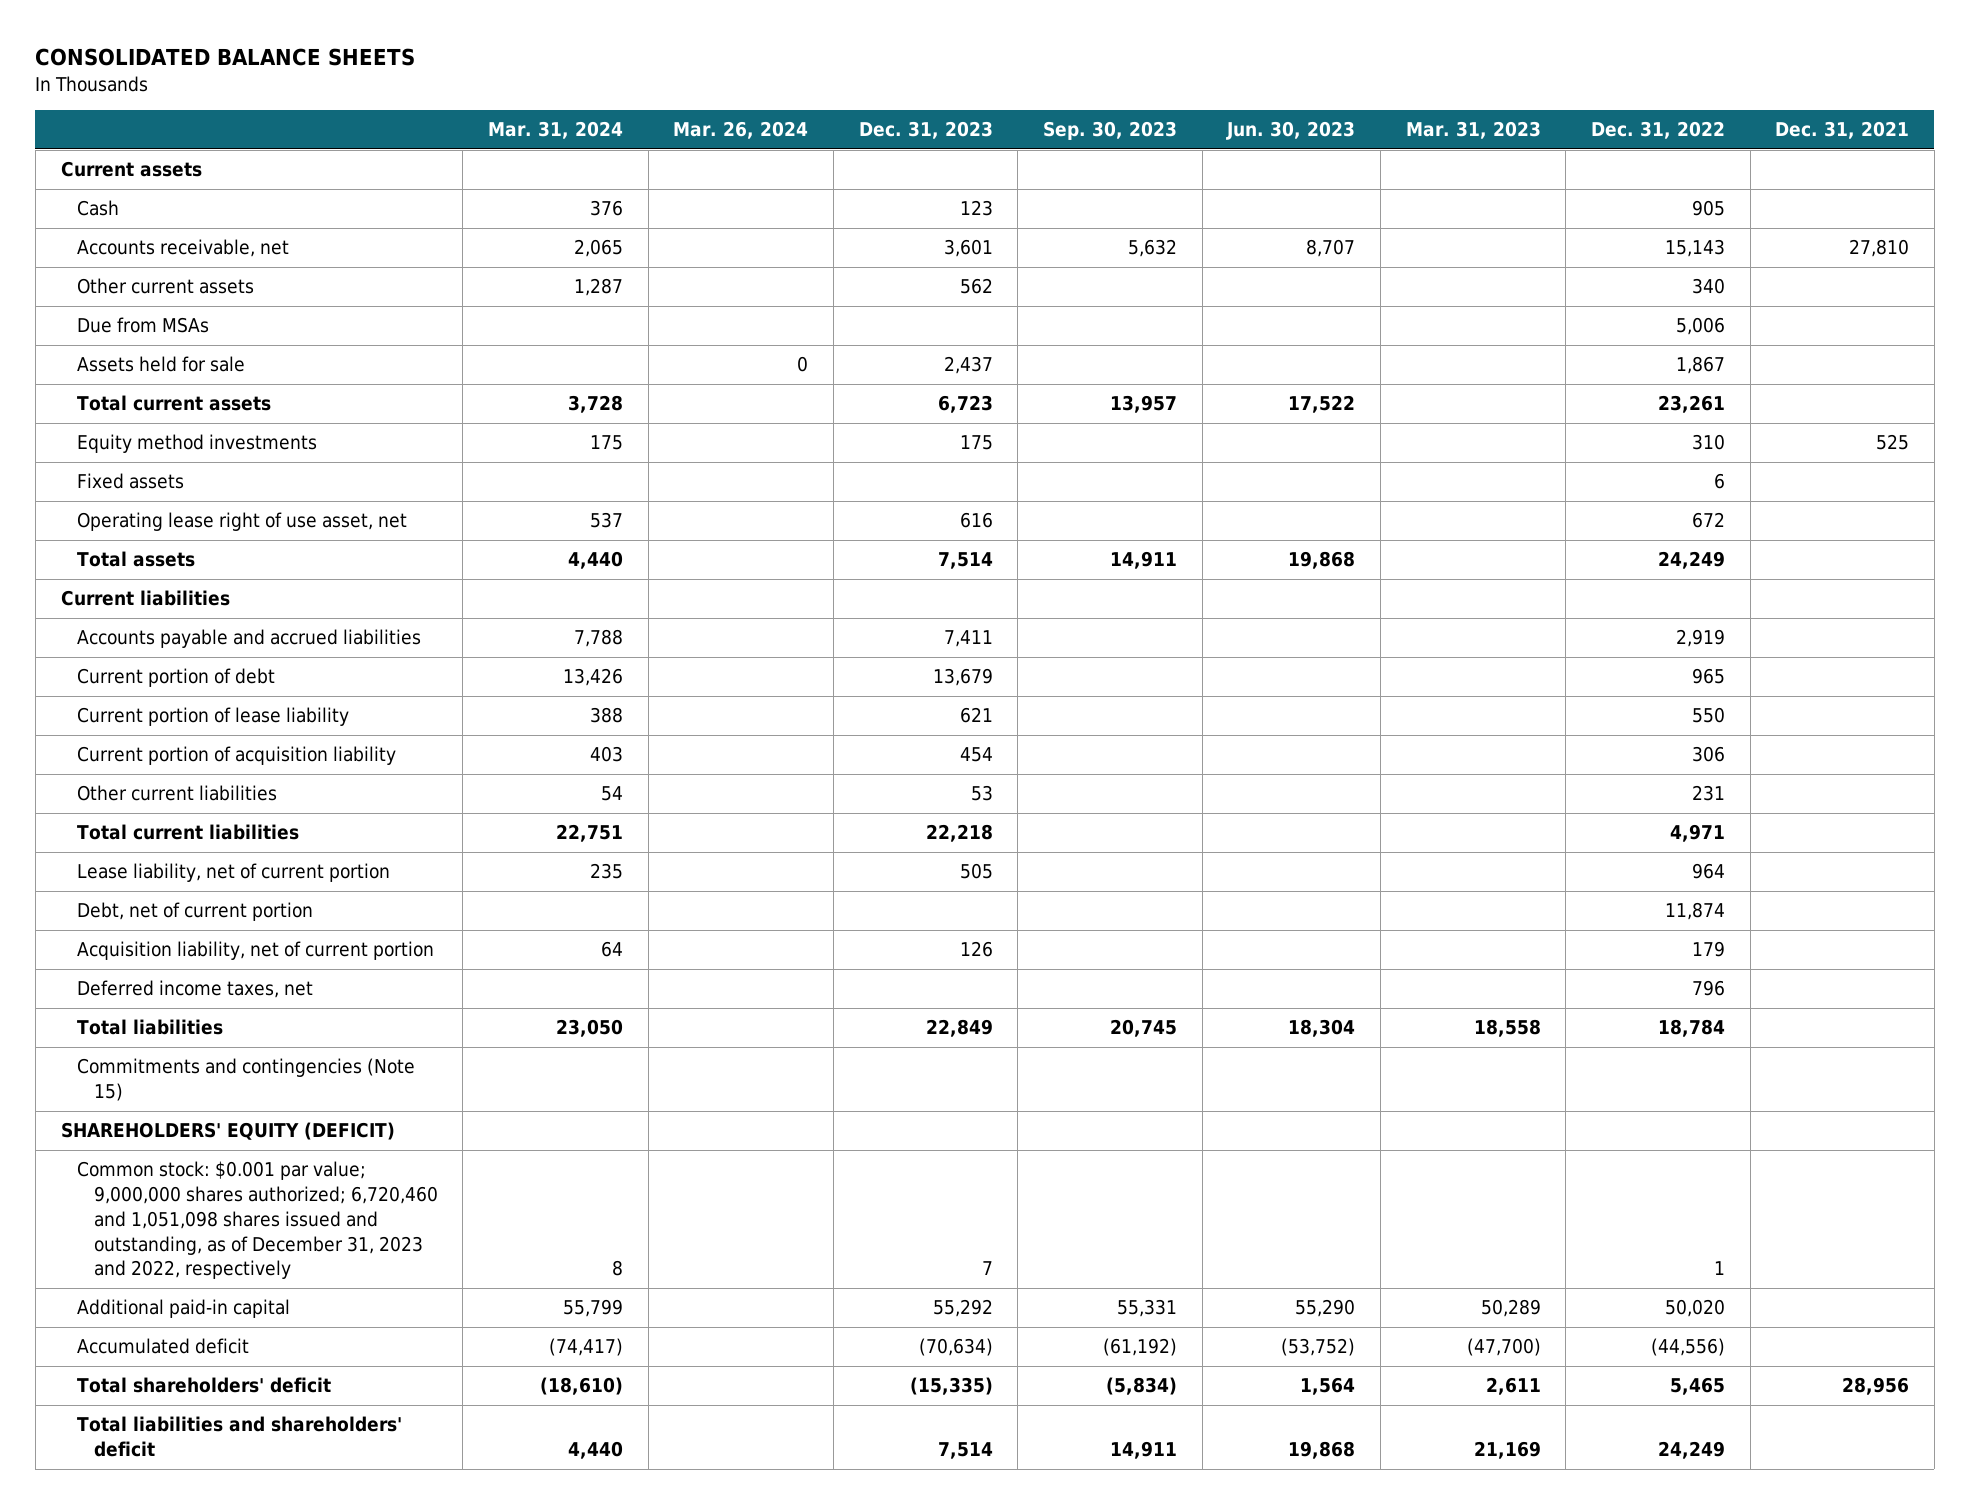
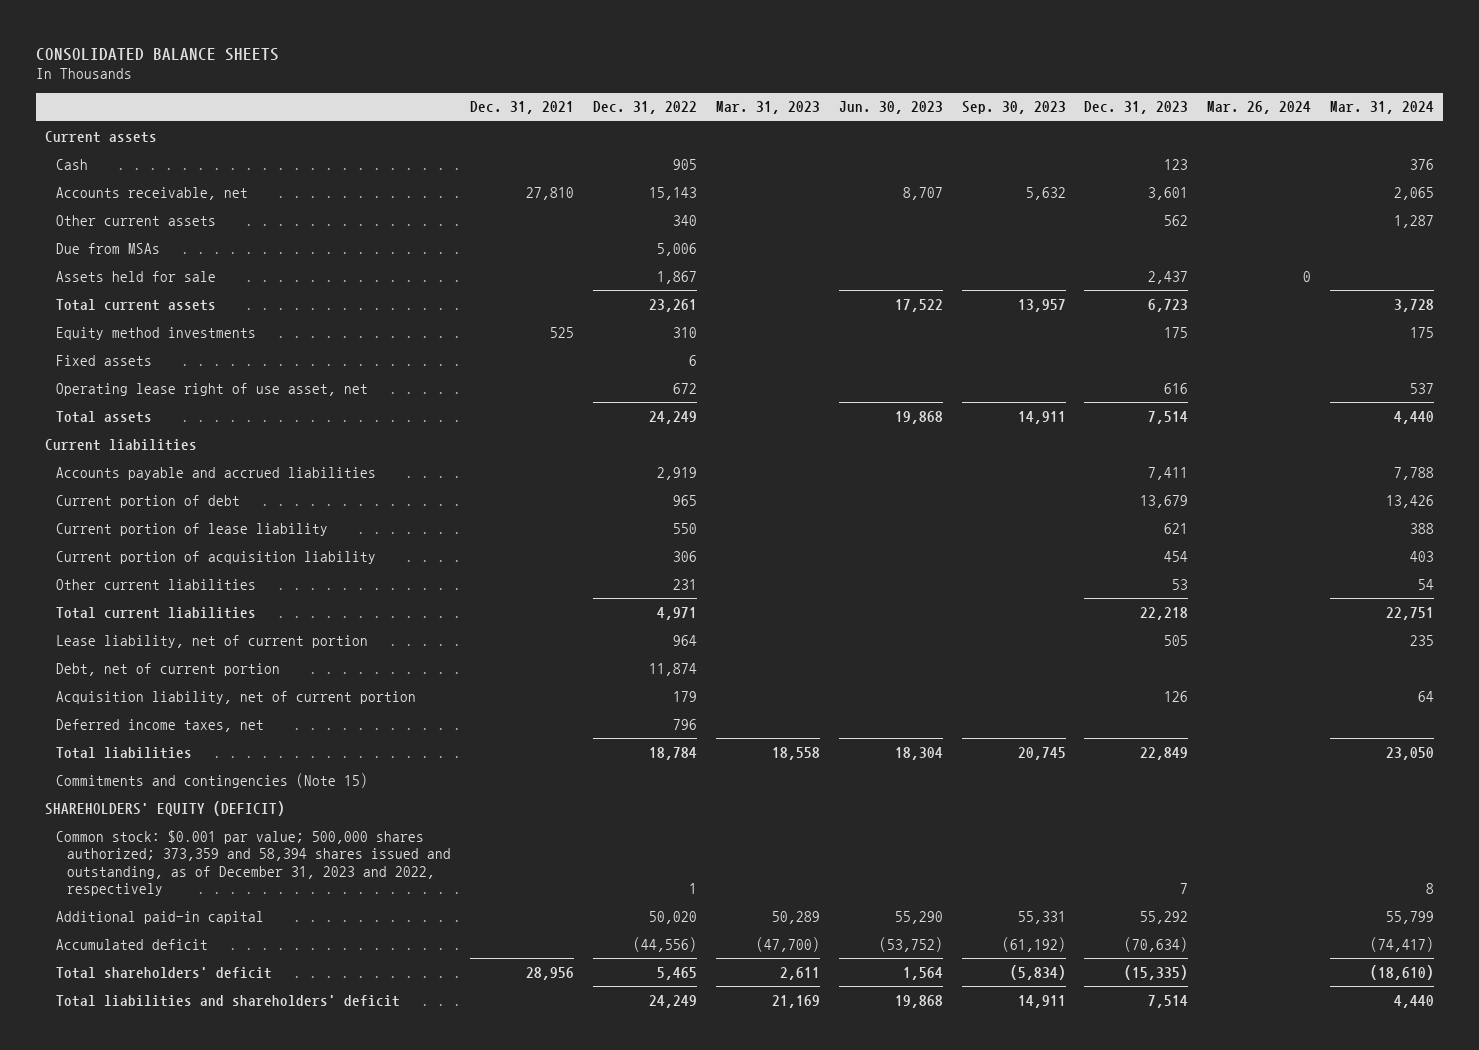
[77,1161,438,1280] Common stock: $0.001 par value; 9,000,000 shares authorized; 6,720,460 and 1,051,098 shares issued and outstanding, as of December 31, 2023 and 2022, respectively -> [56,829,452,896] Common stock: $0.001 par value; 500,000 shares authorized; 373,359 and 58,394 shares issued and outstanding, as of December 31, 2023 and 2022, respectively

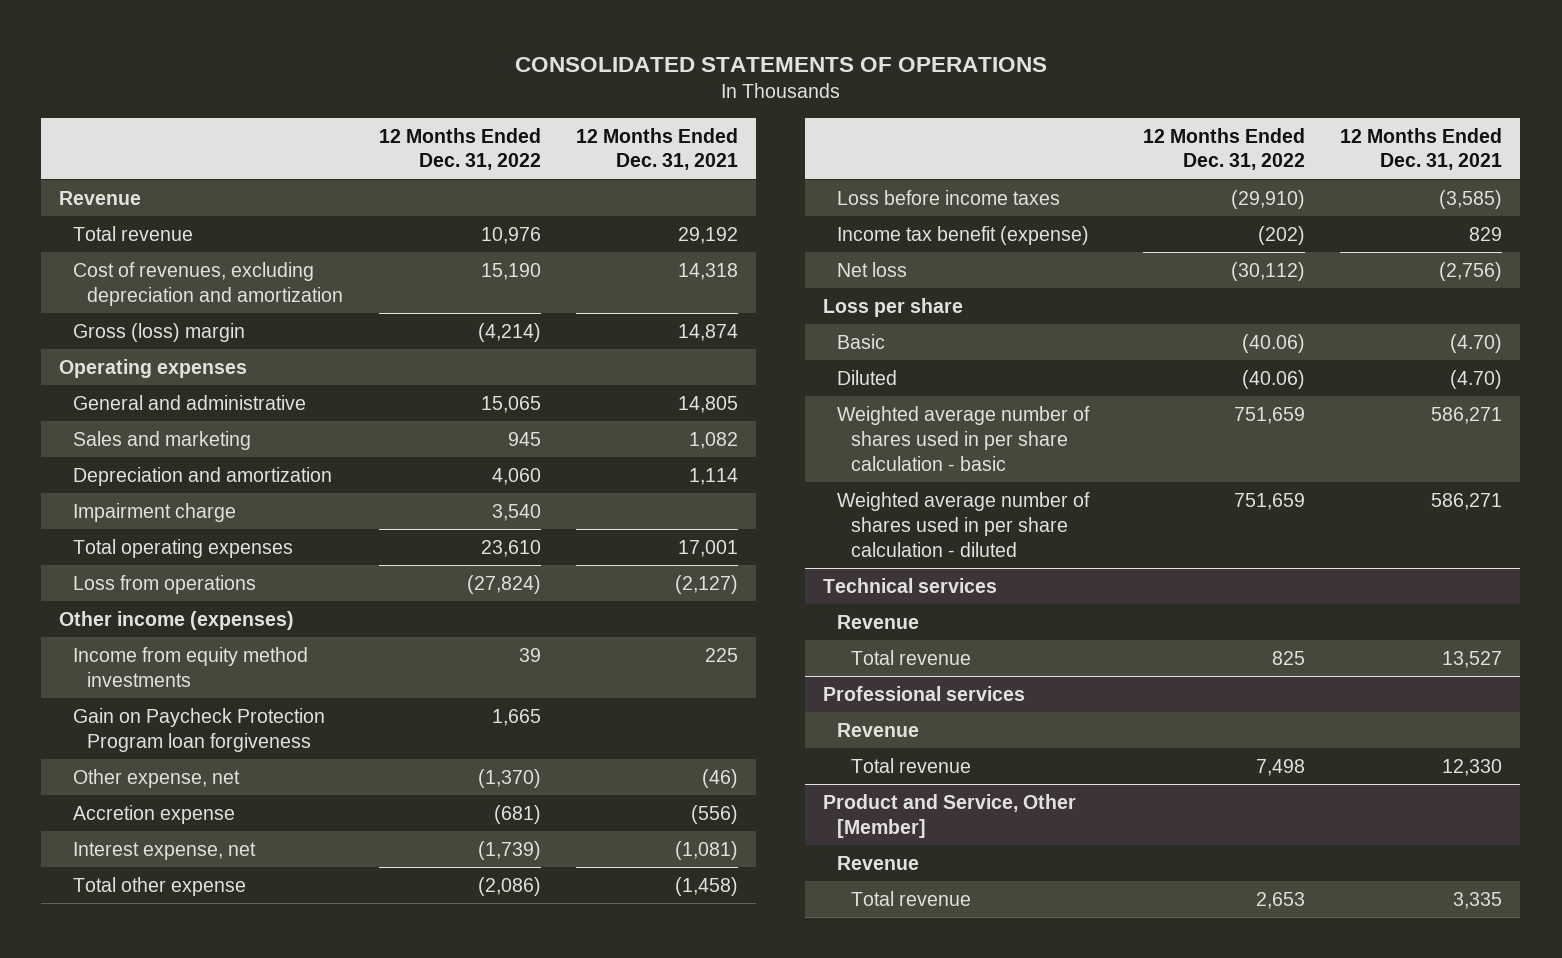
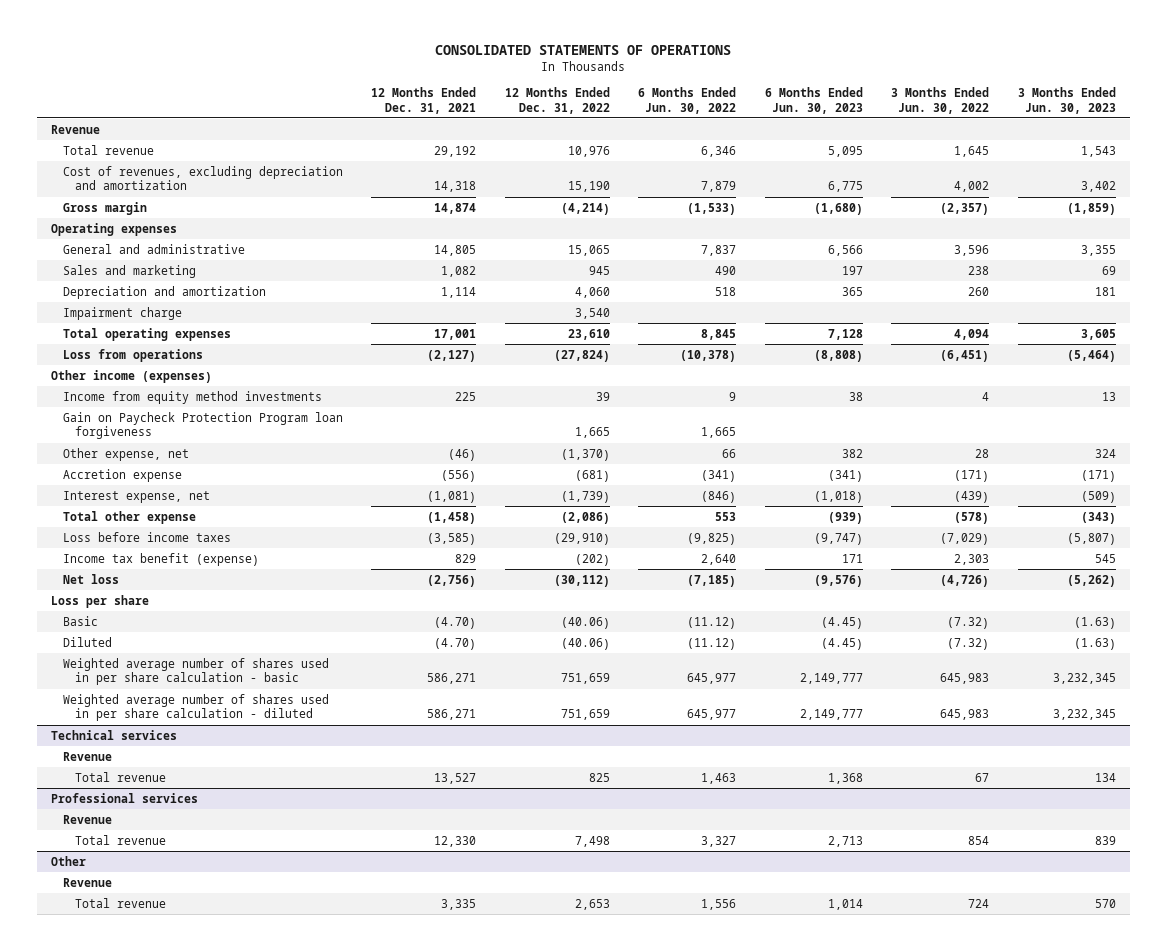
none -> [638,86,737,114] 6 Months Ended Jun. 30, 2022
none -> [764,86,863,114] 6 Months Ended Jun. 30, 2023
none -> [891,86,990,114] 3 Months Ended Jun. 30, 2022
none -> [1017,86,1116,114] 3 Months Ended Jun. 30, 2023
[73,322,246,342] Gross (loss) margin -> [63,201,148,215] Gross margin
[823,793,1077,838] Product and Service, Other [Member] -> [51,855,87,866] Other

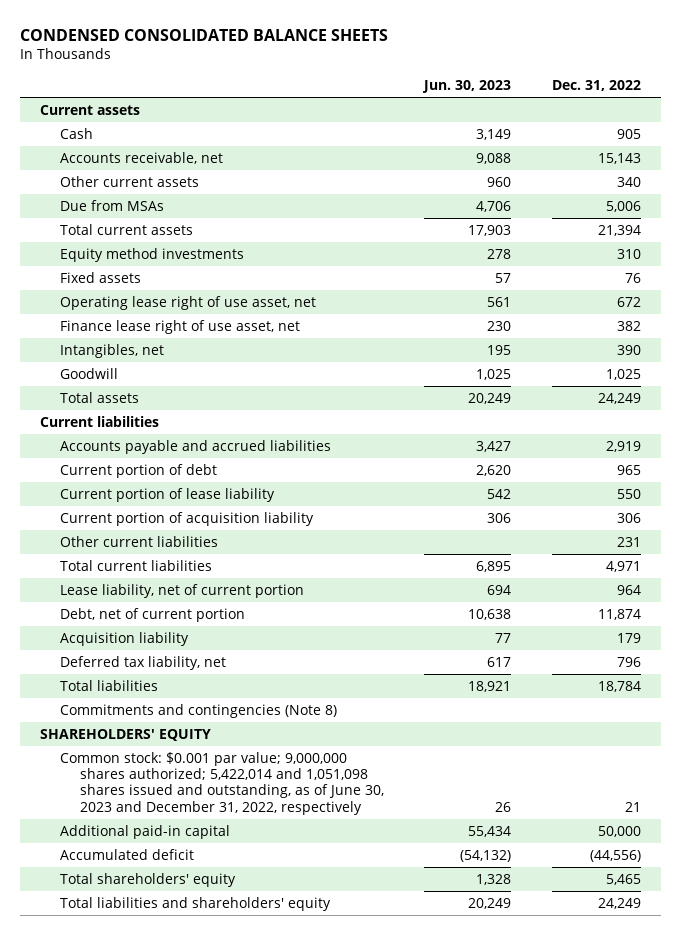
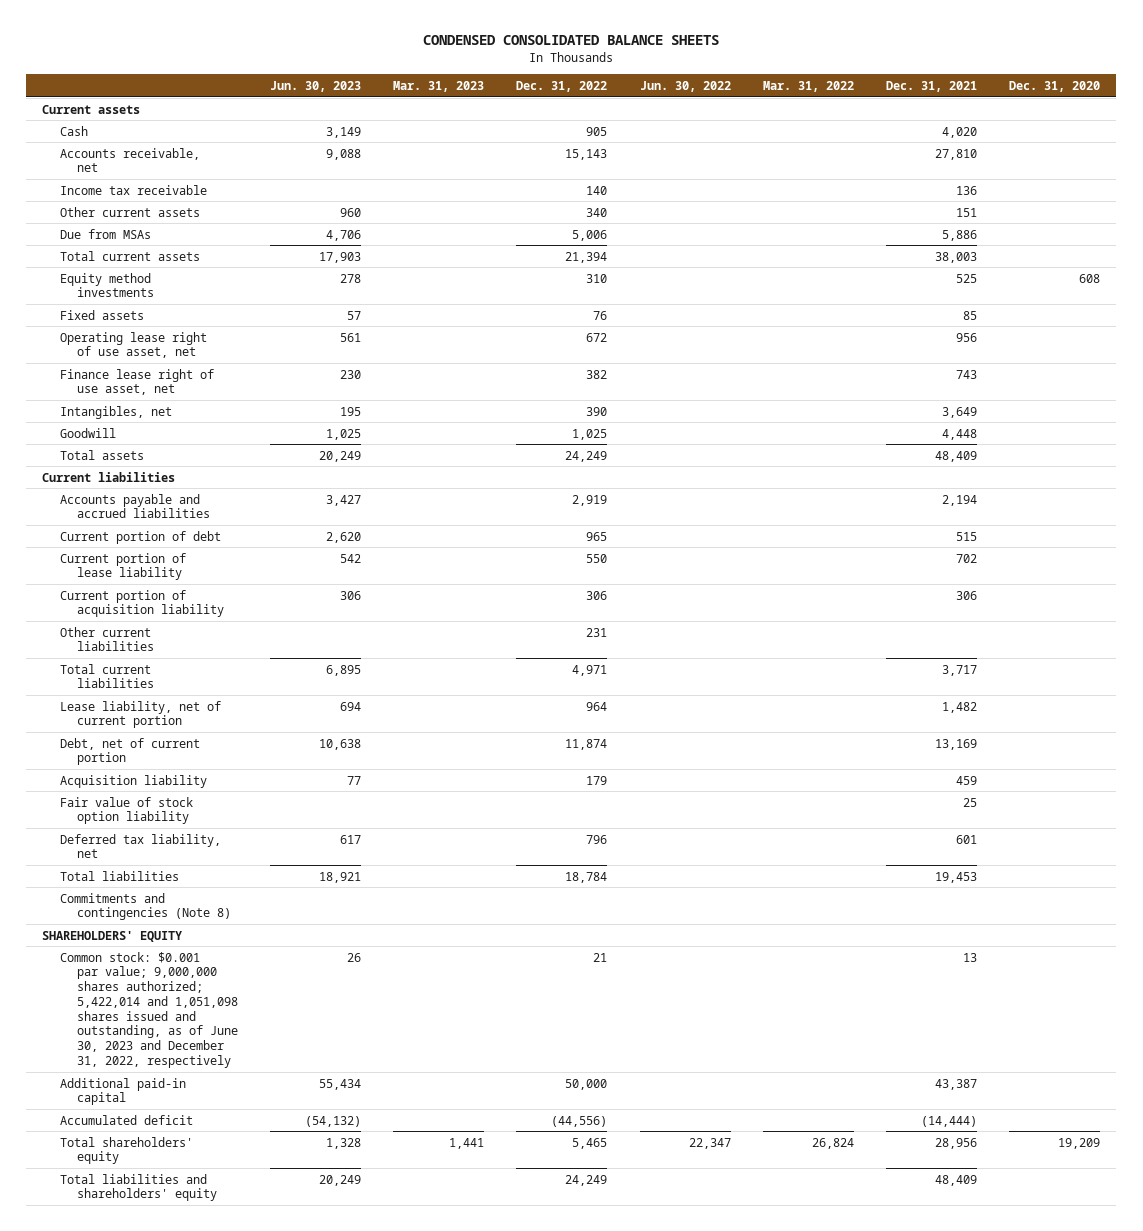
none -> [393,80,485,92] Mar. 31, 2023
none -> [639,80,731,92] Jun. 30, 2022
none -> [762,80,854,92] Mar. 31, 2022
none -> [885,80,977,92] Dec. 31, 2021
none -> [1009,80,1101,92] Dec. 31, 2020
none -> [59,184,207,195] Income tax receivable
none -> [59,796,193,825] Fair value of stock option liability

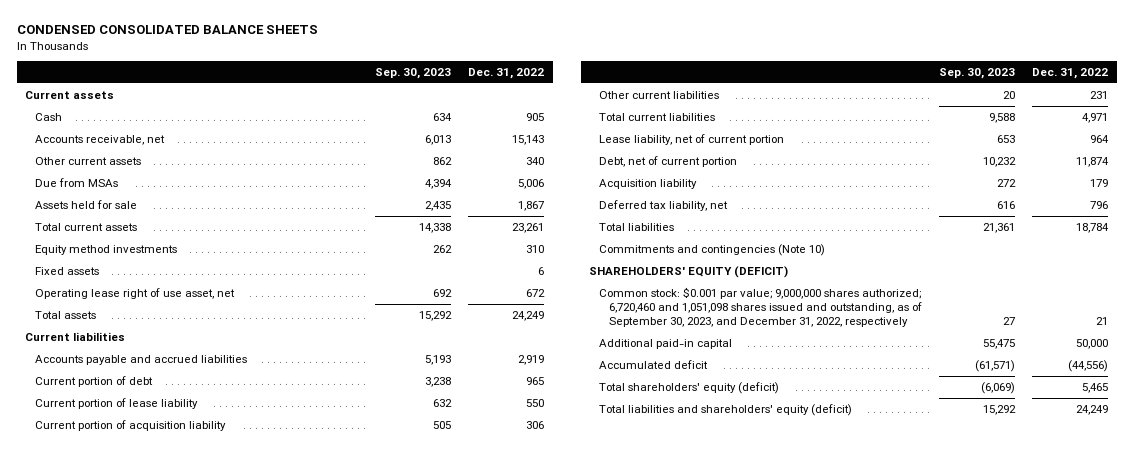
[270,80,362,92] Jun. 30, 2023 -> none
[393,80,485,92] Mar. 31, 2023 -> none
[639,80,731,92] Jun. 30, 2022 -> none
[762,80,854,92] Mar. 31, 2022 -> none
[885,80,977,92] Dec. 31, 2021 -> none
[1009,80,1101,92] Dec. 31, 2020 -> none
none -> [374,67,451,79] Sep. 30, 2023
[59,184,207,195] Income tax receivable -> none
none -> [34,199,137,209] Assets held for sale
[565,251,608,263] 21,394 -> [511,222,544,233] 23,261
[593,310,608,320] 76 -> [537,266,544,275] 6
[59,368,214,396] Finance lease right of use asset, net -> none
[59,405,172,419] Intangibles, net -> none
[59,427,116,438] Goodwill -> none
[59,796,193,825] Fair value of stock option liability -> none
[59,892,231,921] Commitments and contingencies (Note 8) -> [598,243,825,256] Commitments and contingencies (Note 10)
[42,930,183,942] SHAREHOLDERS' EQUITY -> [589,265,789,278] SHAREHOLDERS' EQUITY (DEFICIT)
[59,951,238,1069] Common stock: $0.001 par value; 9,000,000 shares authorized; 5,422,014 and 1,051,098 shares issued and outstanding, as of June 30, 2023 and December 31, 2022, respectively -> [598,286,922,327] Common stock: $0.001 par value; 9,000,000 shares authorized; 6,720,460 and 1,051,098 shares issued and outstanding, as of September 30, 2023, and December 31, 2022, respectively
[59,1136,193,1165] Total shareholders' equity -> [598,381,779,394] Total shareholders' equity (deficit)
[59,1173,217,1202] Total liabilities and shareholders' equity -> [598,403,852,416] Total liabilities and shareholders' equity (deficit)

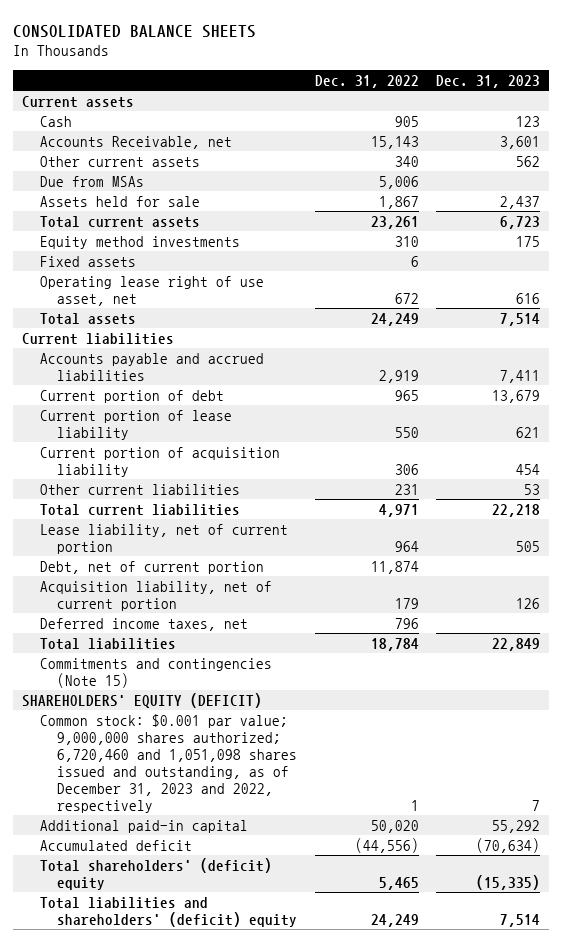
[16,25,318,35] CONDENSED CONSOLIDATED BALANCE SHEETS -> [13,24,257,38] CONSOLIDATED BALANCE SHEETS
[374,67,451,79] Sep. 30, 2023 -> none
none -> [436,74,541,88] Dec. 31, 2023
[34,134,165,145] Accounts receivable, net -> [39,135,232,149] Accounts Receivable, net
[598,178,697,189] Acquisition liability -> [39,580,272,611] Acquisition liability, net of current portion
[598,199,728,211] Deferred tax liability, net -> [39,617,248,631] Deferred income taxes, net
[598,243,825,256] Commitments and contingencies (Note 10) -> [39,657,272,688] Commitments and contingencies (Note 15)
[598,286,922,327] Common stock: $0.001 par value; 9,000,000 shares authorized; 6,720,460 and 1,051,098 shares issued and outstanding, as of September 30, 2023, and December 31, 2022, respectively -> [39,713,298,813] Common stock: $0.001 par value; 9,000,000 shares authorized; 6,720,460 and 1,051,098 shares issued and outstanding, as of December 31, 2023 and 2022, respectively
[1095,316,1108,325] 21 -> [410,799,419,811] 1
[1075,338,1108,349] 50,000 -> [370,819,419,833] 50,020
[598,381,779,394] Total shareholders' equity (deficit) -> [39,857,272,890] Total shareholders' (deficit) equity
[598,403,852,416] Total liabilities and shareholders' equity (deficit) -> [39,896,298,927] Total liabilities and shareholders' (deficit) equity

